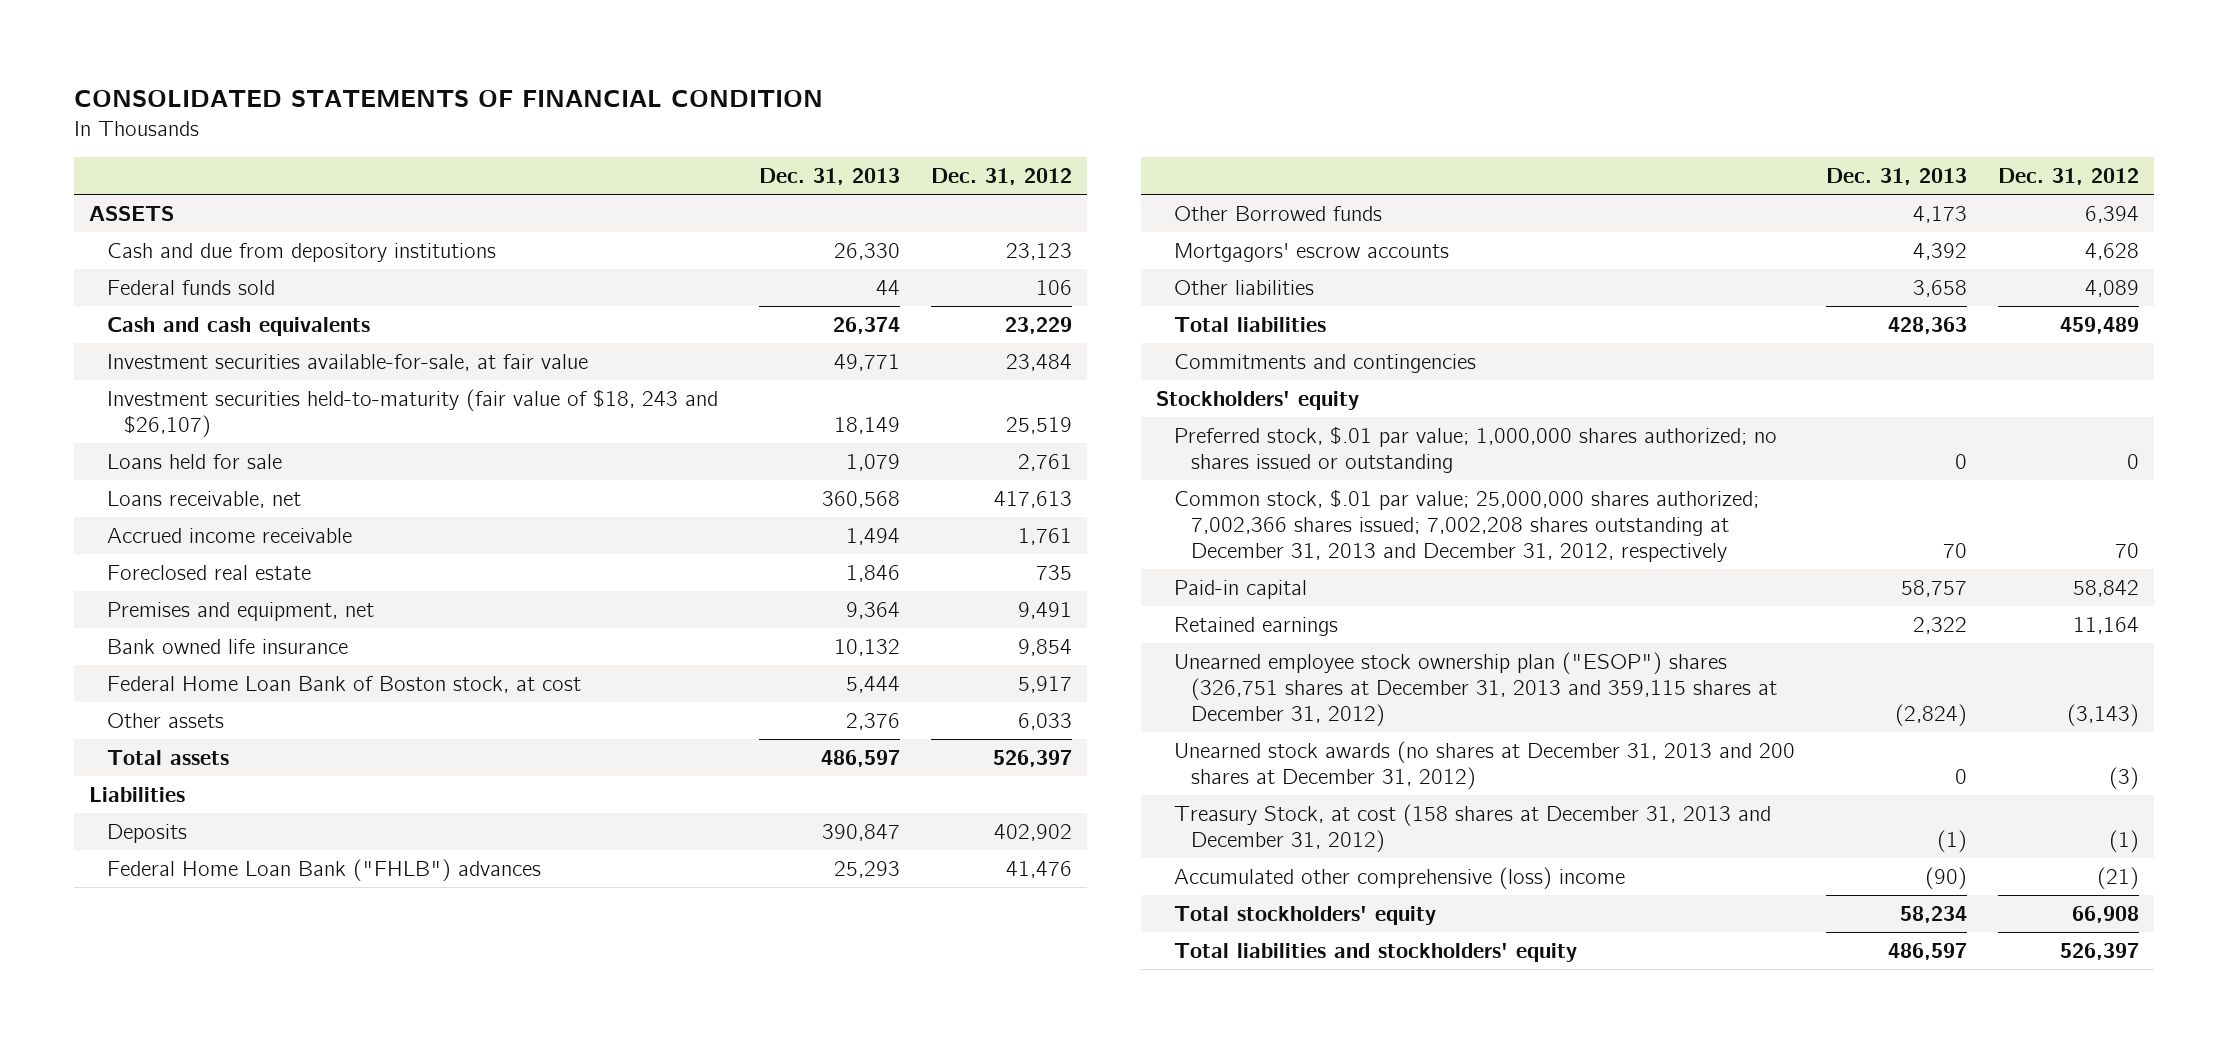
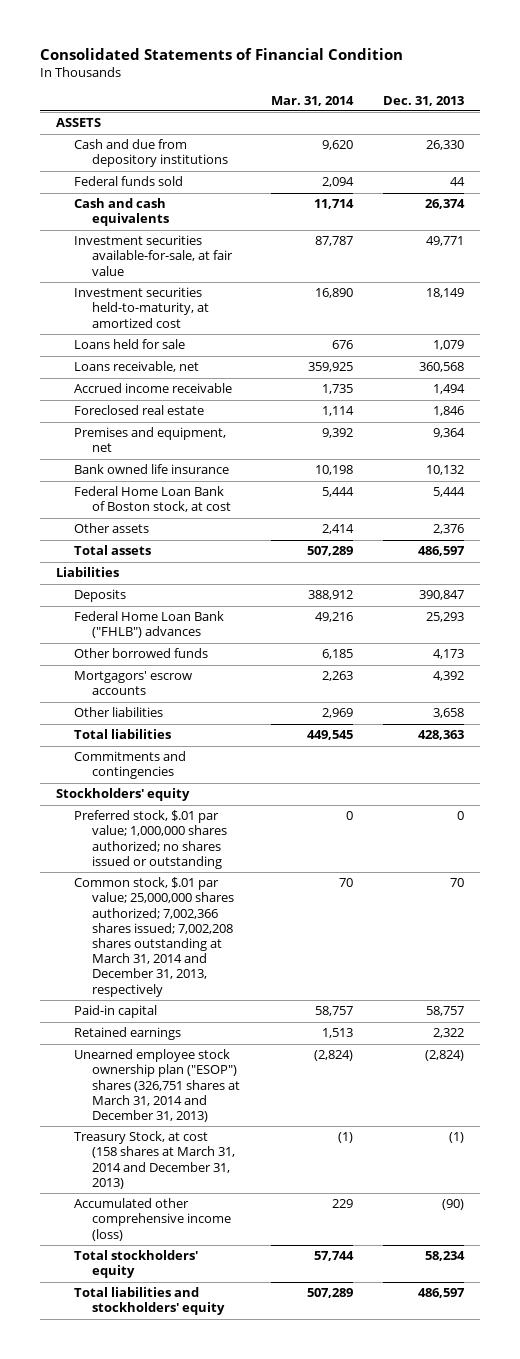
[73,89,823,107] CONSOLIDATED STATEMENTS OF FINANCIAL CONDITION -> [40,47,404,60] Consolidated Statements of Financial Condition
[930,168,1072,186] Dec. 31, 2012 -> none
none -> [270,95,354,106] Mar. 31, 2014
[106,389,718,437] Investment securities held-to-maturity (fair value of $18, 243 and $26,107) -> [73,287,209,328] Investment securities held-to-maturity, at amortized cost
[1173,206,1382,222] Other Borrowed funds -> [73,648,208,659] Other borrowed funds
[1173,489,1759,562] Common stock, $.01 par value; 25,000,000 shares authorized; 7,002,366 shares issued; 7,002,208 shares outstanding at December 31, 2013 and December 31, 2012, respectively -> [73,877,234,997] Common stock, $.01 par value; 25,000,000 shares authorized; 7,002,366 shares issued; 7,002,208 shares outstanding at March 31, 2014 and December 31, 2013, respectively
[1173,741,1795,789] Unearned stock awards (no shares at December 31, 2013 and 200 shares at December 31, 2012) -> none
[1173,652,1777,726] Unearned employee stock ownership plan ("ESOP") shares (326,751 shares at December 31, 2013 and 359,115 shares at December 31, 2012) -> [73,1049,240,1122] Unearned employee stock ownership plan ("ESOP") shares (326,751 shares at March 31, 2014 and December 31, 2013)
[1173,804,1771,852] Treasury Stock, at cost (158 shares at December 31, 2013 and December 31, 2012) -> [73,1131,235,1189] Treasury Stock, at cost (158 shares at March 31, 2014 and December 31, 2013)
[1173,867,1625,890] Accumulated other comprehensive (loss) income -> [73,1198,231,1241] Accumulated other comprehensive income (loss)

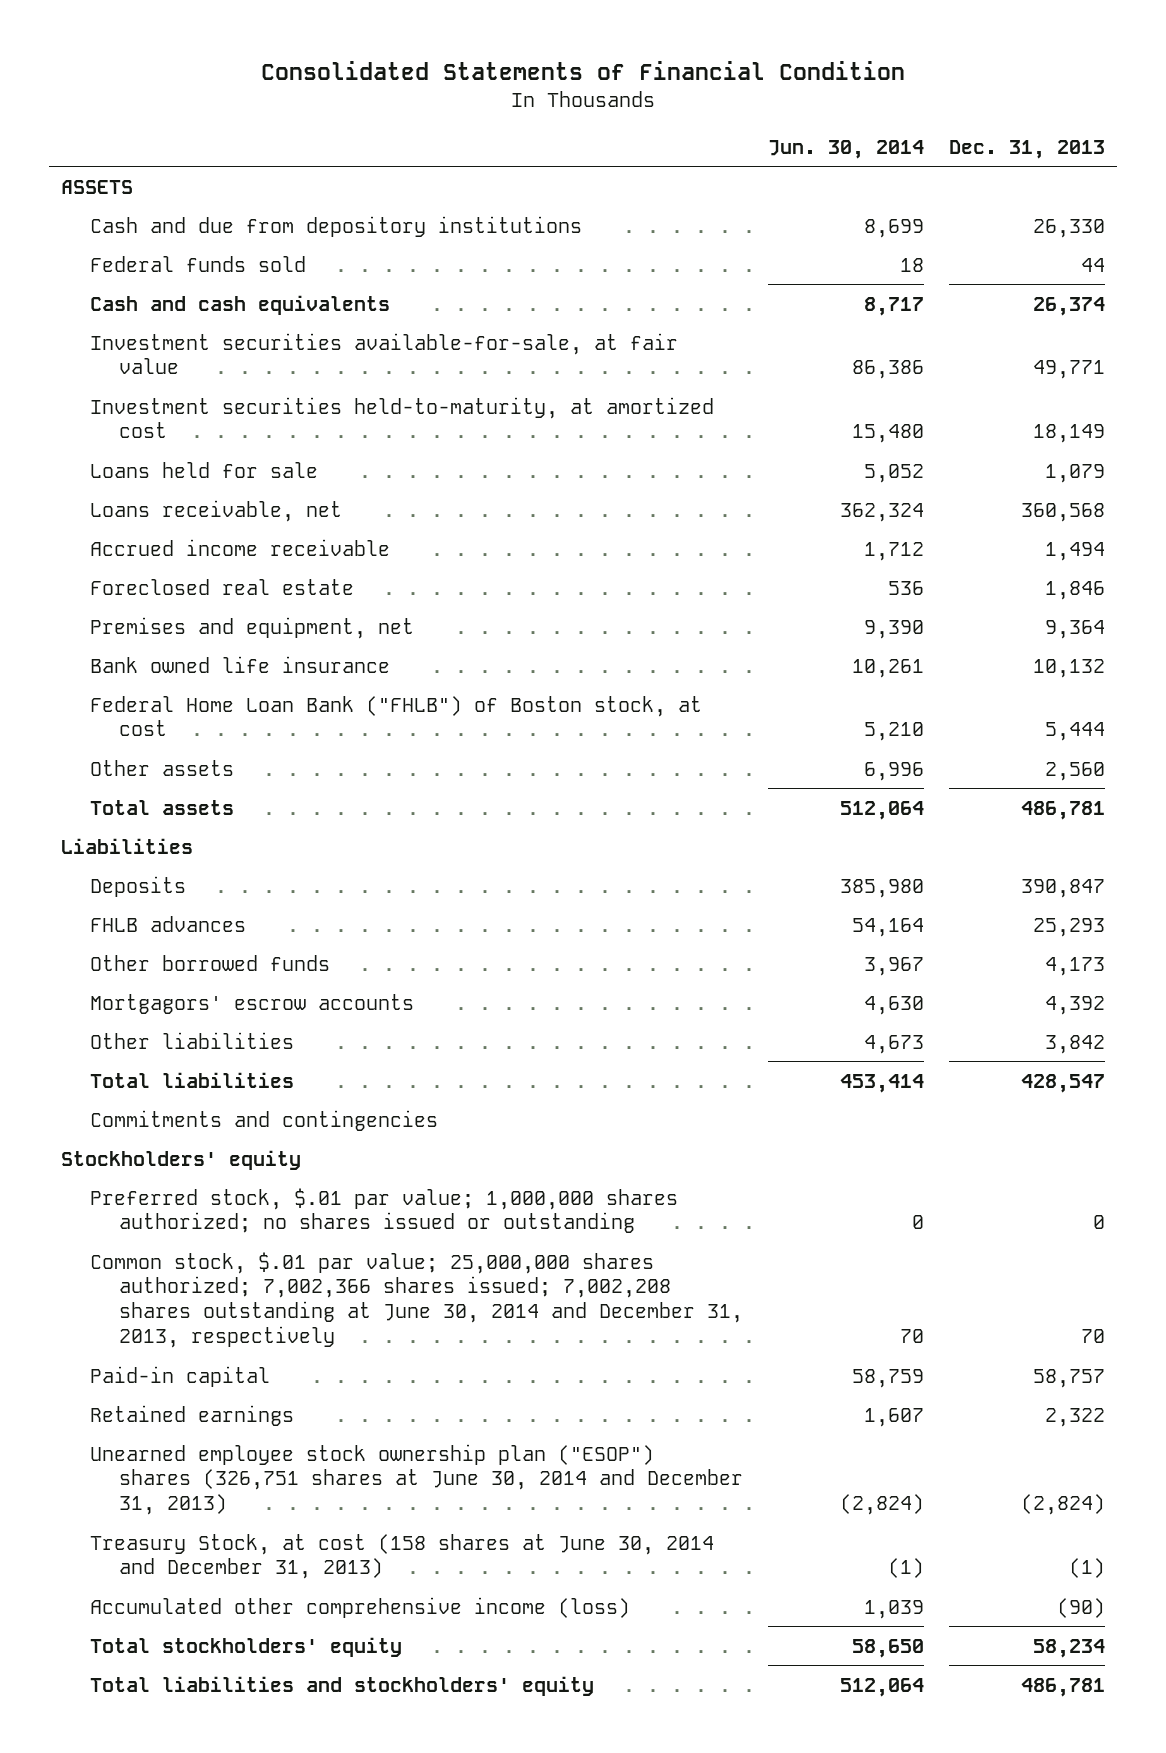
[270,95,354,106] Mar. 31, 2014 -> none
none -> [767,139,924,159] Jun. 30, 2014
[73,486,231,513] Federal Home Loan Bank of Boston stock, at cost -> [90,695,703,737] Federal Home Loan Bank ("FHLB") of Boston stock, at cost
[433,524,465,535] 2,376 -> [1044,761,1105,781] 2,560
[418,546,466,557] 486,597 -> [1020,800,1105,820] 486,781
[73,611,224,639] Federal Home Loan Bank ("FHLB") advances -> [90,915,247,932] FHLB advances
[433,708,465,719] 3,658 -> [1044,1034,1105,1054] 3,842
[418,730,465,741] 428,363 -> [1020,1073,1105,1093] 428,547
[73,877,234,997] Common stock, $.01 par value; 25,000,000 shares authorized; 7,002,366 shares issued; 7,002,208 shares outstanding at March 31, 2014 and December 31, 2013, respectively -> [90,1251,743,1349] Common stock, $.01 par value; 25,000,000 shares authorized; 7,002,366 shares issued; 7,002,208 shares outstanding at June 30, 2014 and December 31, 2013, respectively
[73,1049,240,1122] Unearned employee stock ownership plan ("ESOP") shares (326,751 shares at March 31, 2014 and December 31, 2013) -> [90,1443,743,1516] Unearned employee stock ownership plan ("ESOP") shares (326,751 shares at June 30, 2014 and December 31, 2013)
[73,1131,235,1189] Treasury Stock, at cost (158 shares at March 31, 2014 and December 31, 2013) -> [90,1533,715,1580] Treasury Stock, at cost (158 shares at June 30, 2014 and December 31, 2013)
[418,1288,466,1299] 486,597 -> [1020,1677,1105,1697] 486,781

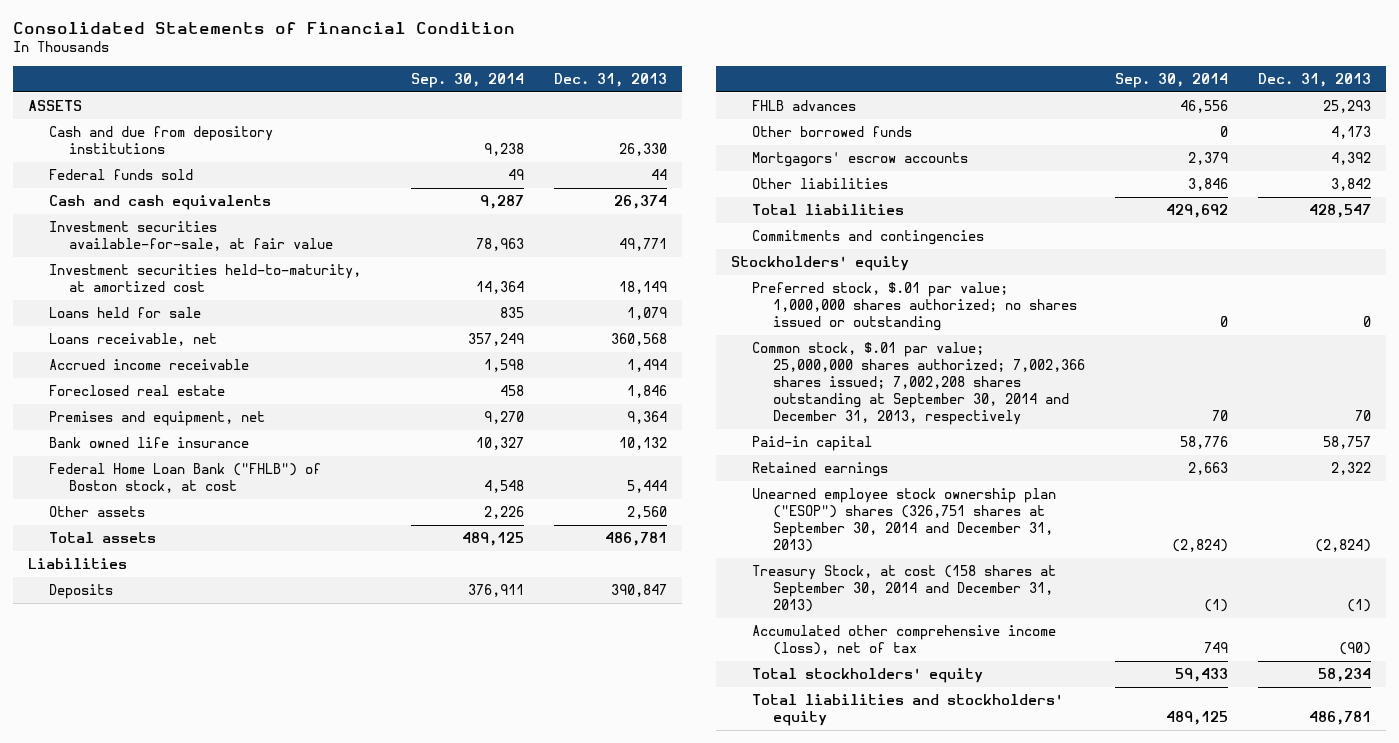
[767,139,924,159] Jun. 30, 2014 -> none
none -> [411,72,525,88] Sep. 30, 2014
[90,1251,743,1349] Common stock, $.01 par value; 25,000,000 shares authorized; 7,002,366 shares issued; 7,002,208 shares outstanding at June 30, 2014 and December 31, 2013, respectively -> [751,342,1085,426] Common stock, $.01 par value; 25,000,000 shares authorized; 7,002,366 shares issued; 7,002,208 shares outstanding at September 30, 2014 and December 31, 2013, respectively
[90,1443,743,1516] Unearned employee stock ownership plan ("ESOP") shares (326,751 shares at June 30, 2014 and December 31, 2013) -> [751,488,1056,553] Unearned employee stock ownership plan ("ESOP") shares (326,751 shares at September 30, 2014 and December 31, 2013)
[90,1533,715,1580] Treasury Stock, at cost (158 shares at June 30, 2014 and December 31, 2013) -> [751,565,1056,613] Treasury Stock, at cost (158 shares at September 30, 2014 and December 31, 2013)
[90,1596,631,1618] Accumulated other comprehensive income (loss) -> [751,625,1056,656] Accumulated other comprehensive income (loss), net of tax

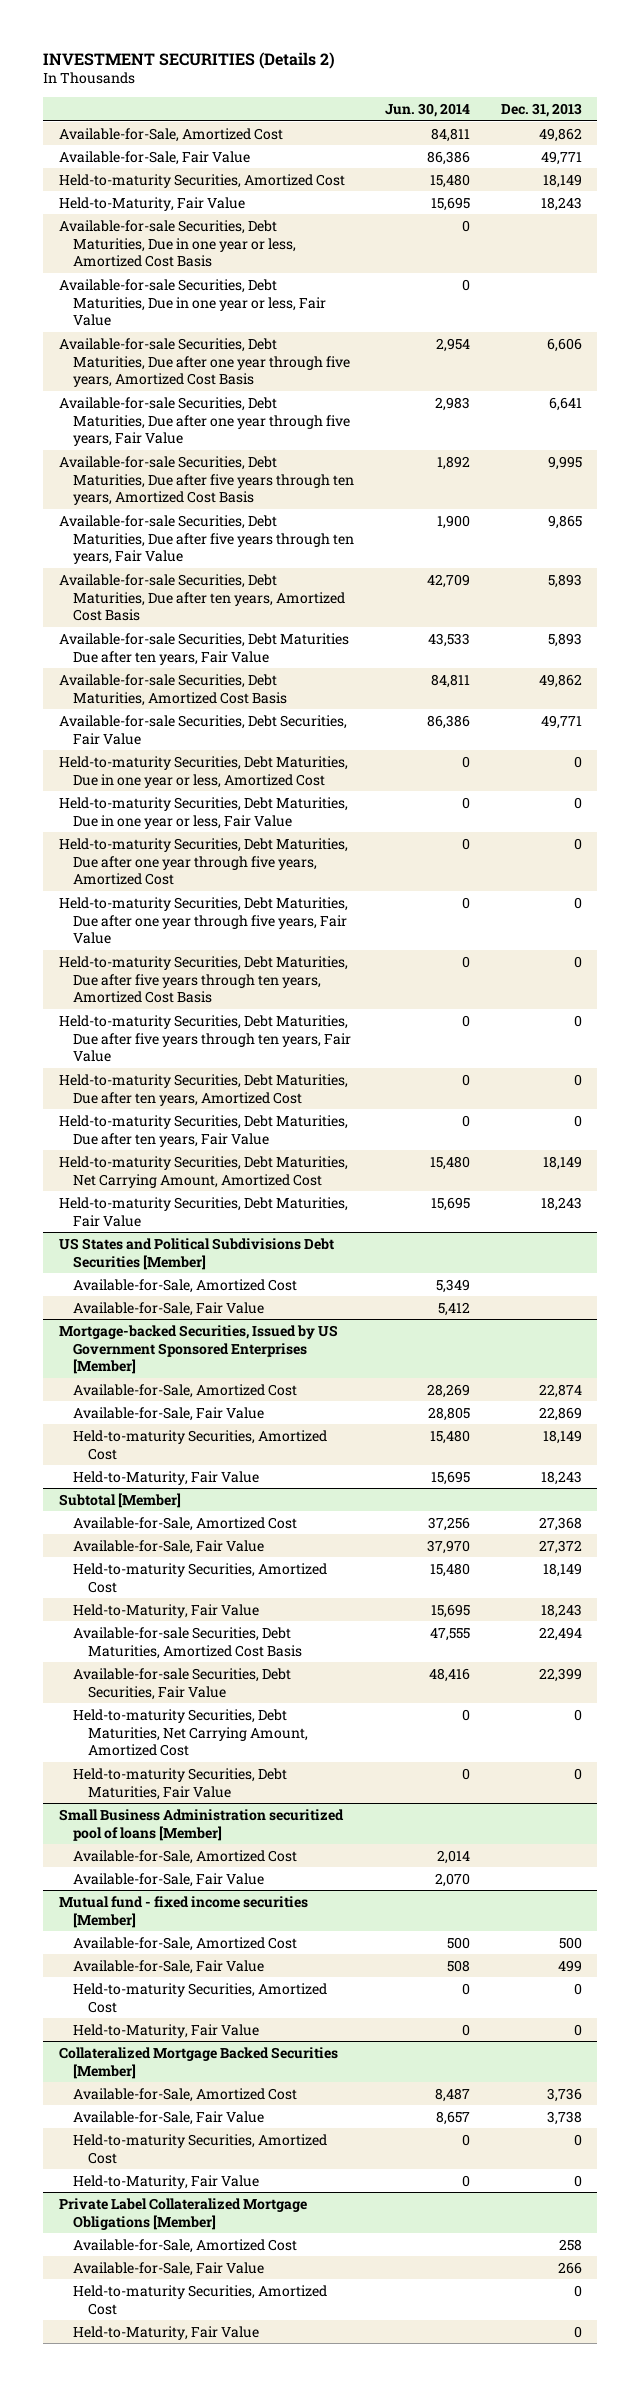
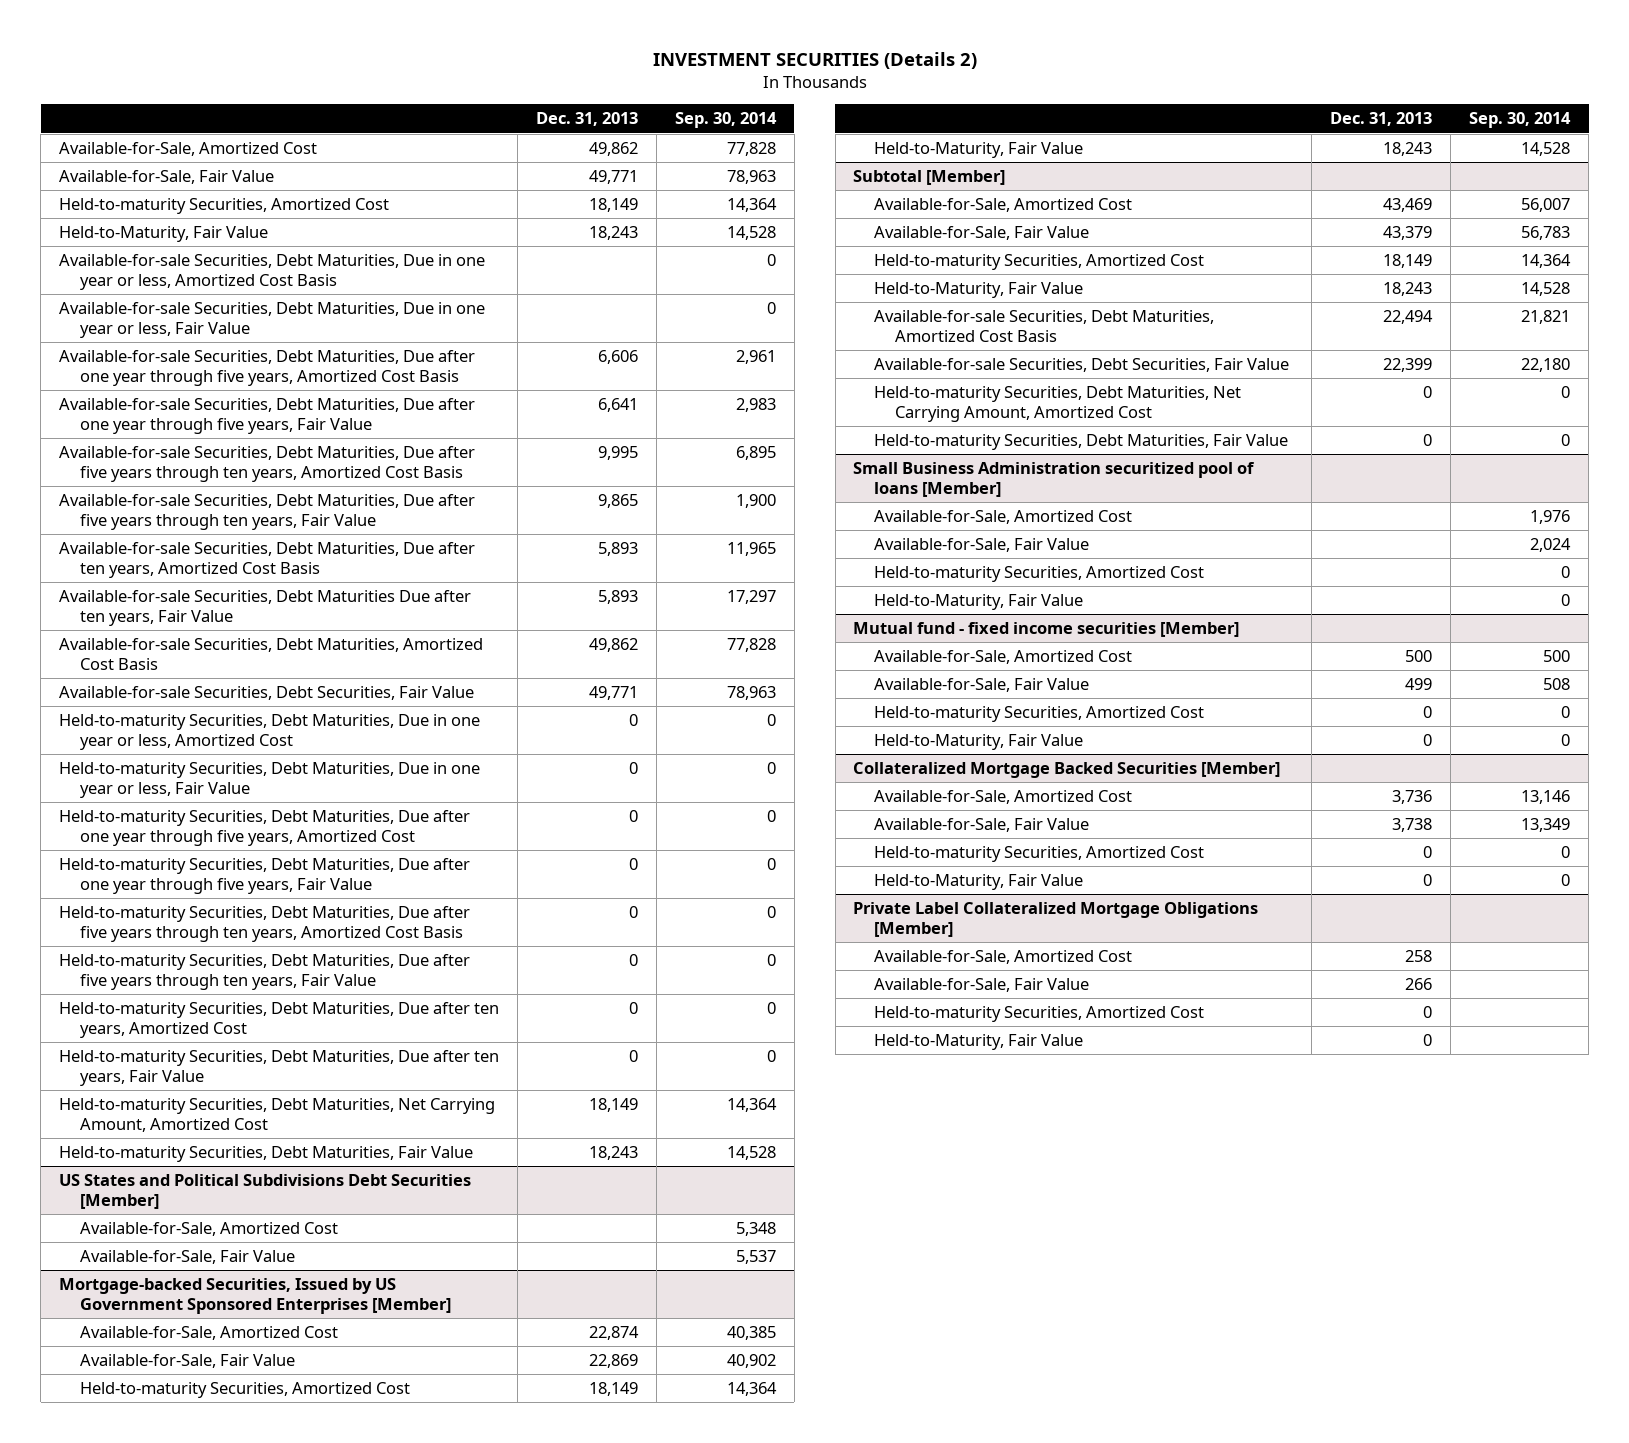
[384,102,470,117] Jun. 30, 2014 -> none
none -> [674,112,777,129] Sep. 30, 2014
[538,1516,582,1531] 27,368 -> [1383,198,1433,213] 43,469
[538,1539,582,1554] 27,372 -> [1383,226,1433,241] 43,379
none -> [874,566,1205,583] Held-to-maturity Securities, Amortized Cost
none -> [874,594,1084,611] Held-to-Maturity, Fair Value

